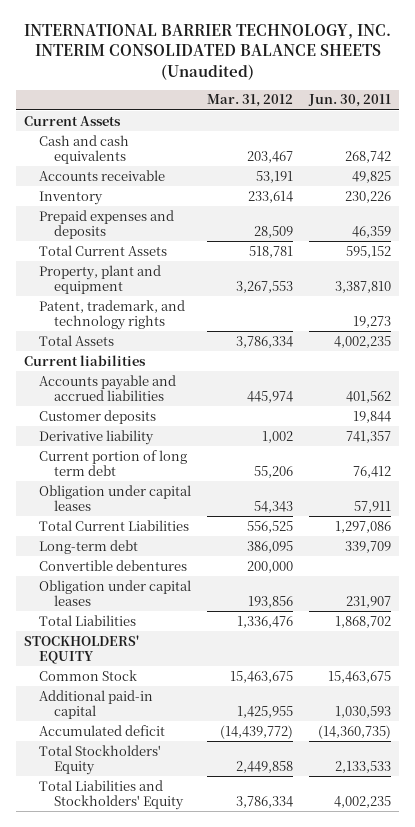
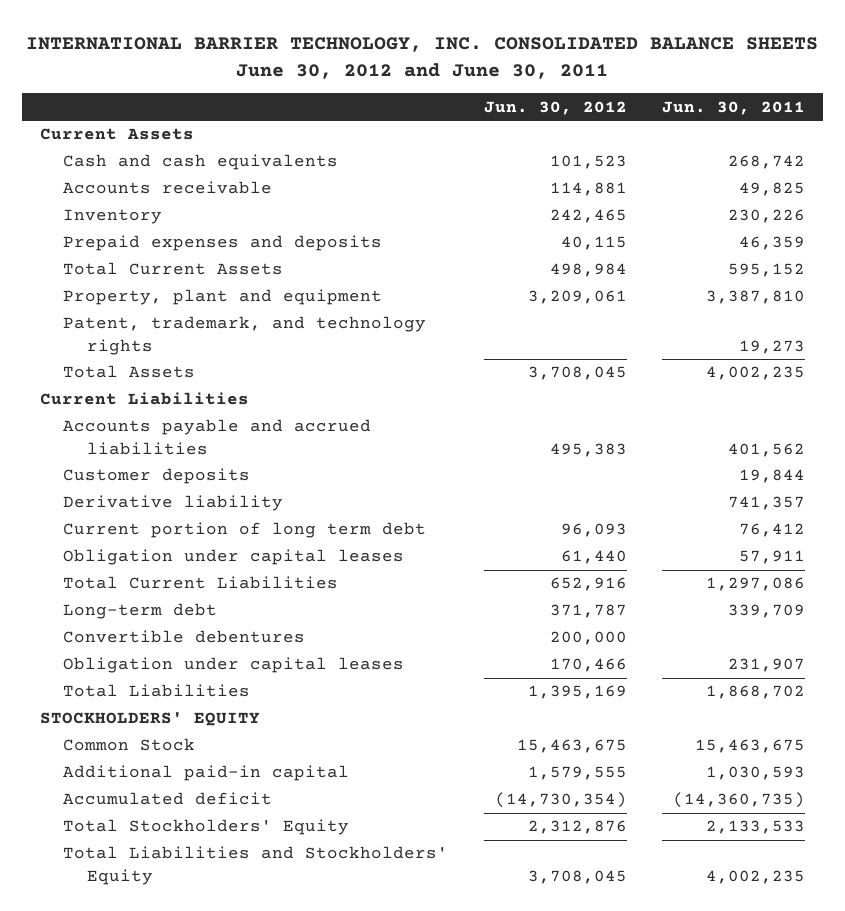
[23,24,391,80] INTERNATIONAL BARRIER TECHNOLOGY, INC. INTERIM CONSOLIDATED BALANCE SHEETS (Unaudited) -> [26,36,819,79] INTERNATIONAL BARRIER TECHNOLOGY, INC. CONSOLIDATED BALANCE SHEETS June 30, 2012 and June 30, 2011
[206,94,293,108] Mar. 31, 2012 -> none
none -> [483,100,627,115] Jun. 30, 2012
[24,354,147,366] Current liabilities -> [39,392,249,406] Current Liabilities

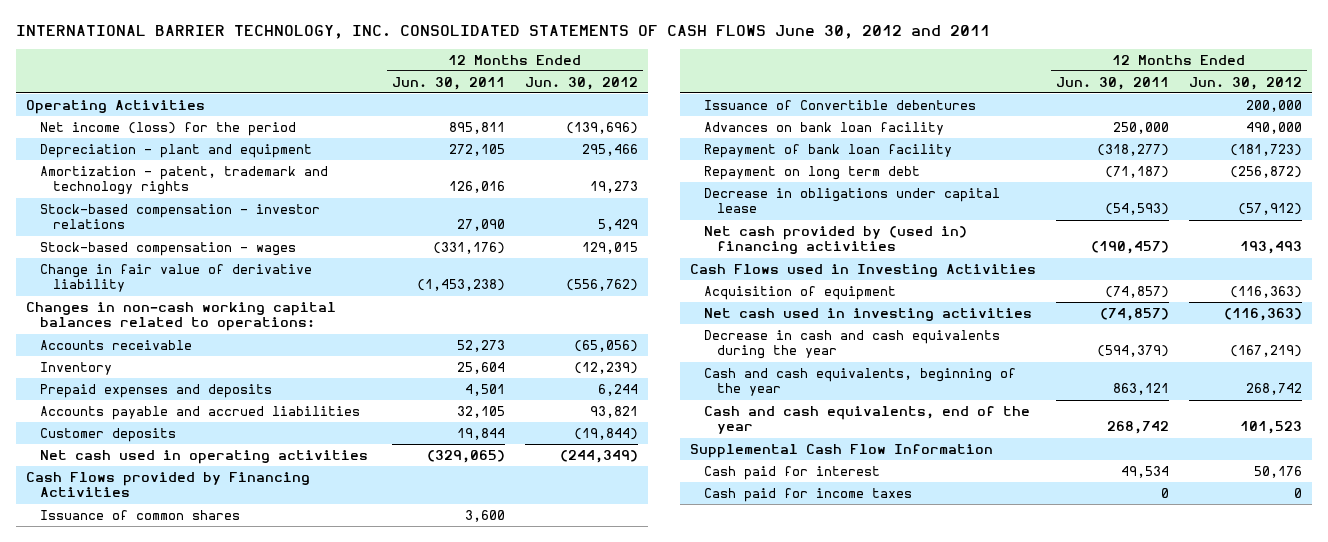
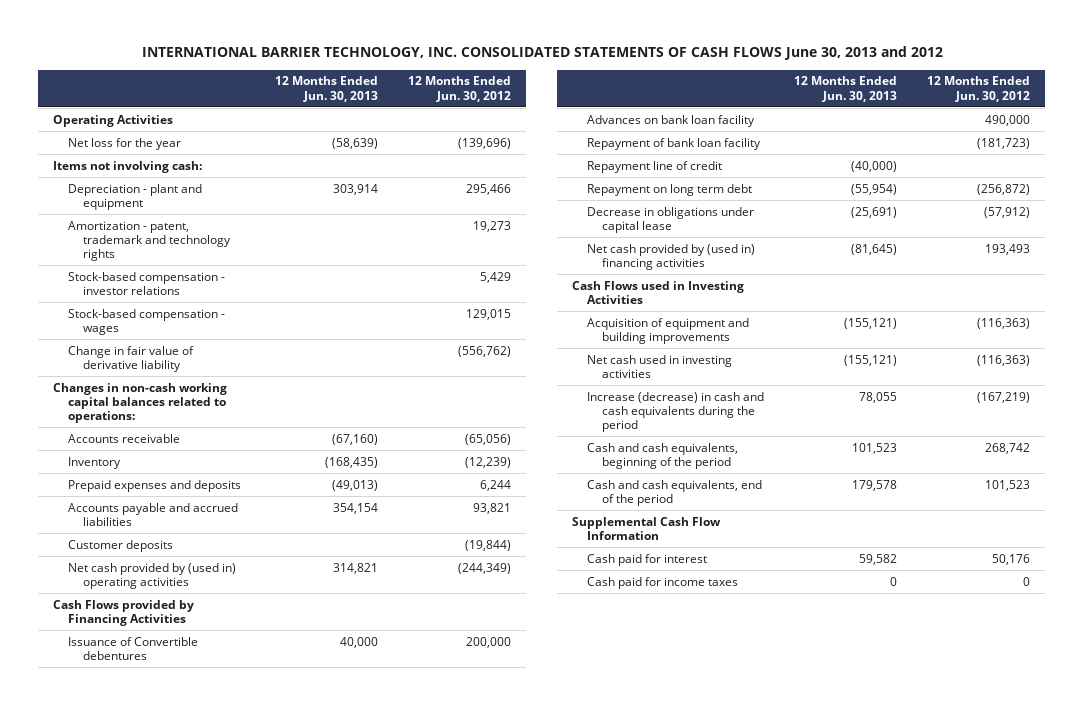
[15,24,990,39] INTERNATIONAL BARRIER TECHNOLOGY, INC. CONSOLIDATED STATEMENTS OF CASH FLOWS June 30, 2012 and 2011 -> [141,46,943,61] INTERNATIONAL BARRIER TECHNOLOGY, INC. CONSOLIDATED STATEMENTS OF CASH FLOWS June 30, 2013 and 2012
[391,76,505,90] Jun. 30, 2011 -> none
none -> [275,76,379,102] 12 Months Ended Jun. 30, 2013
[39,121,296,136] Net income (loss) for the period -> [68,137,182,150] Net loss for the year
none -> [53,160,203,173] Items not involving cash:
[39,449,368,464] Net cash used in operating activities -> [68,562,237,590] Net cash provided by (used in) operating activities
[39,509,240,520] Issuance of common shares -> none
none -> [587,160,723,173] Repayment line of credit
[703,285,896,300] Acquisition of equipment -> [587,317,750,345] Acquisition of equipment and building improvements
[703,329,1000,360] Decrease in cash and cash equivalents during the year -> [587,391,765,433] Increase (decrease) in cash and cash equivalents during the period
[703,367,1016,397] Cash and cash equivalents, beginning of the year -> [587,442,739,470] Cash and cash equivalents, beginning of the period
[703,405,1030,435] Cash and cash equivalents, end of the year -> [587,479,763,507] Cash and cash equivalents, end of the period

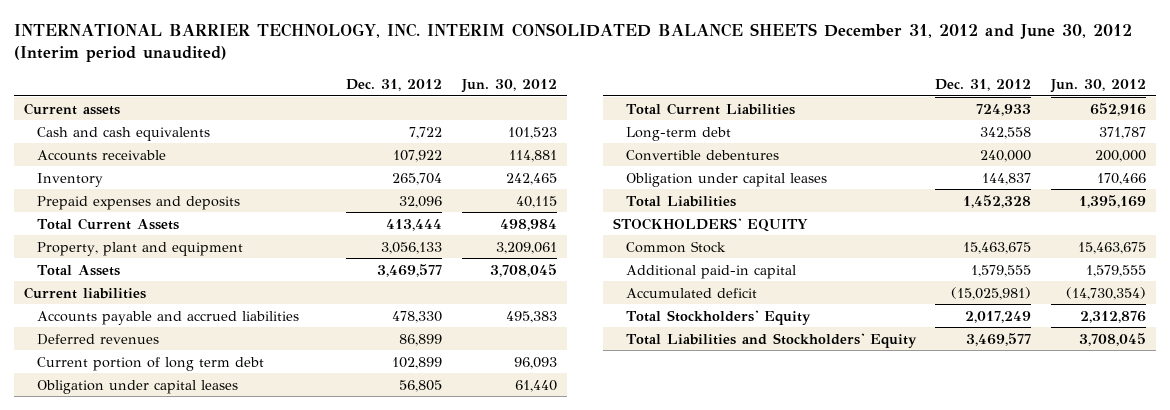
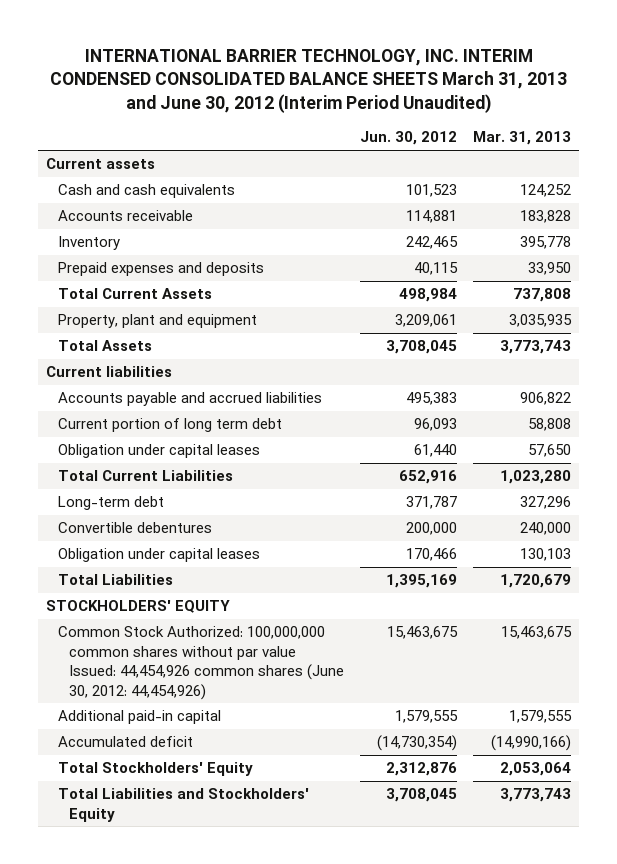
[13,22,1132,63] INTERNATIONAL BARRIER TECHNOLOGY, INC. INTERIM CONSOLIDATED BALANCE SHEETS December 31, 2012 and June 30, 2012 (Interim period unaudited) -> [49,48,567,113] INTERNATIONAL BARRIER TECHNOLOGY, INC. INTERIM CONDENSED CONSOLIDATED BALANCE SHEETS March 31, 2013 and June 30, 2012 (Interim Period Unaudited)
[346,78,443,91] Dec. 31, 2012 -> none
none -> [473,131,572,146] Mar. 31, 2013
[36,333,159,345] Deferred revenues -> none
[625,240,726,253] Common Stock -> [57,626,345,700] Common Stock Authorized: 100,000,000 common shares without par value Issued: 44,454,926 common shares (June 30, 2012: 44,454,926)

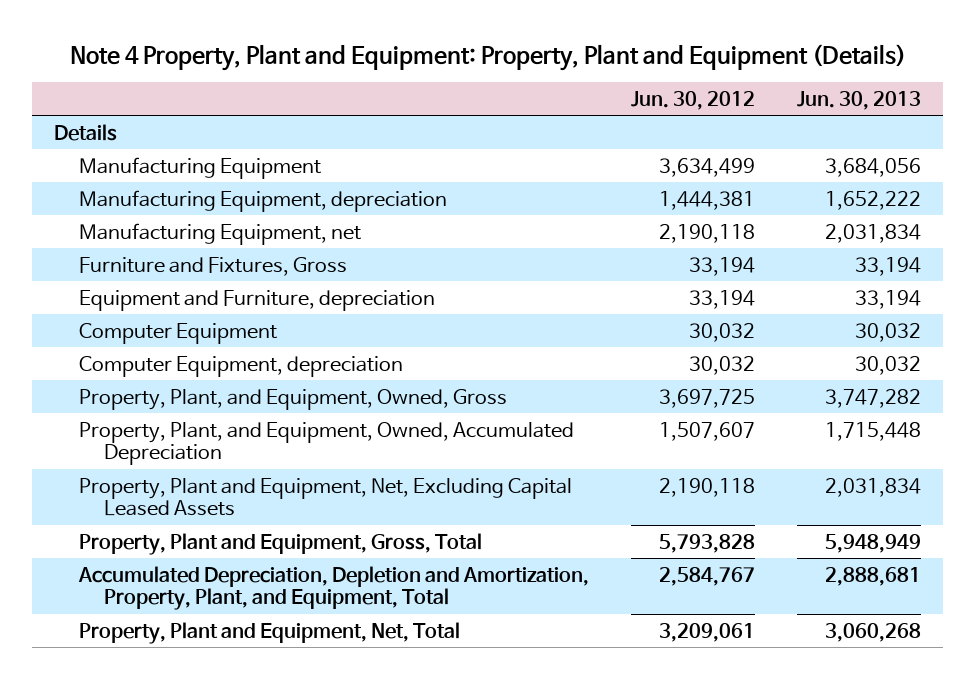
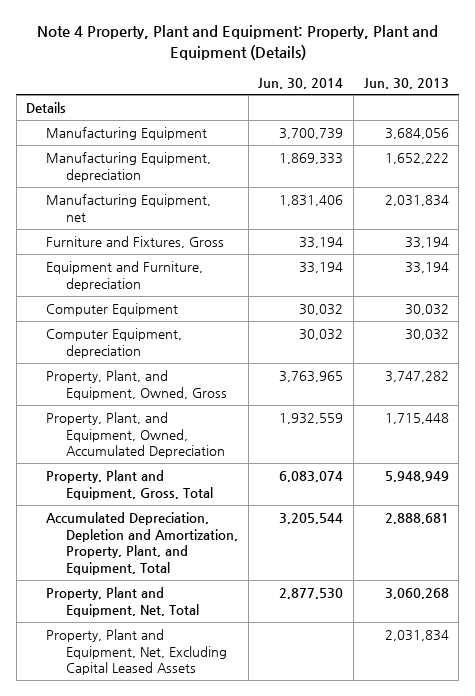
[631,90,756,110] Jun. 30, 2012 -> none
none -> [258,77,344,89] Jun. 30, 2014
[78,477,572,516] Property, Plant and Equipment, Net, Excluding Capital Leased Assets -> [46,628,228,676] Property, Plant and Equipment, Net, Excluding Capital Leased Assets

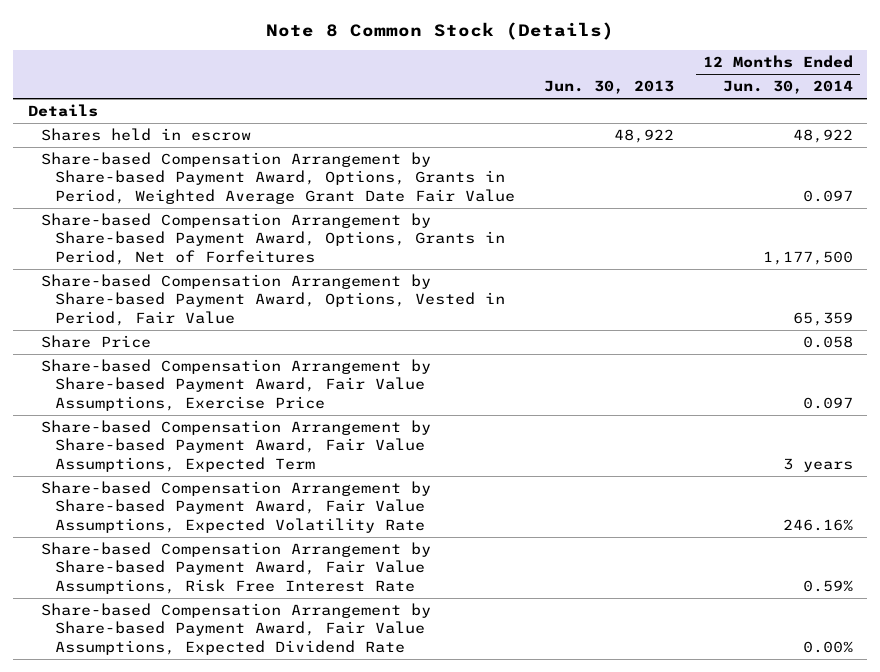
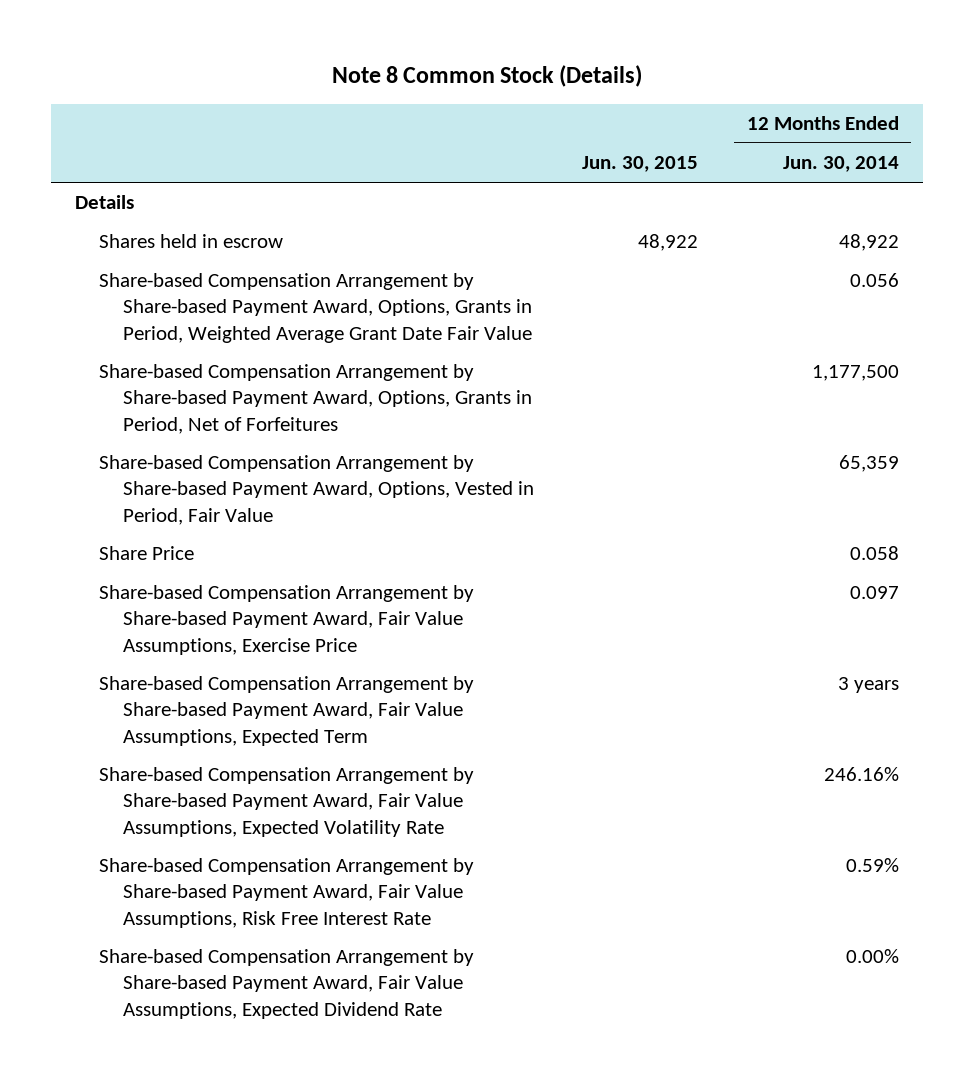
[544,80,675,95] Jun. 30, 2013 -> none
none -> [582,156,699,173] Jun. 30, 2015
[802,189,853,202] 0.097 -> [849,273,899,288] 0.056

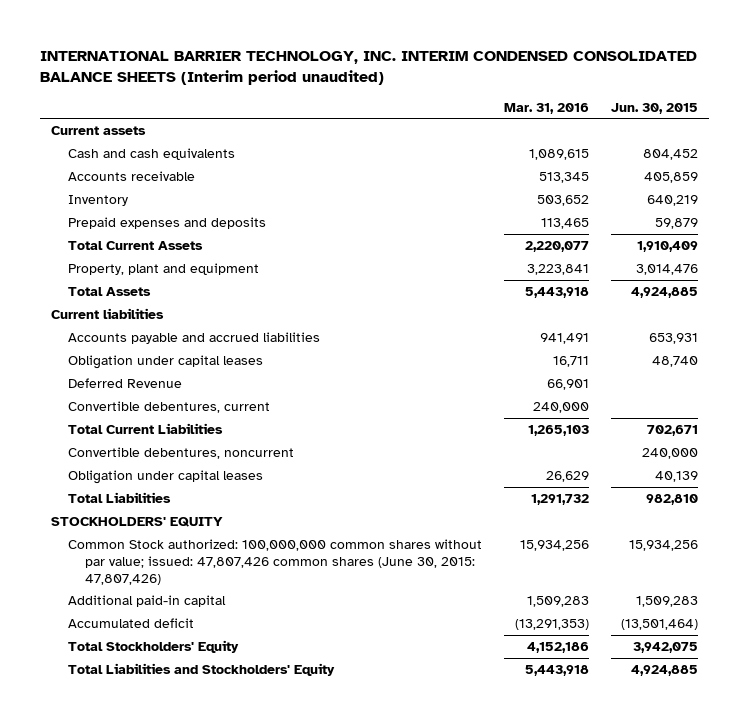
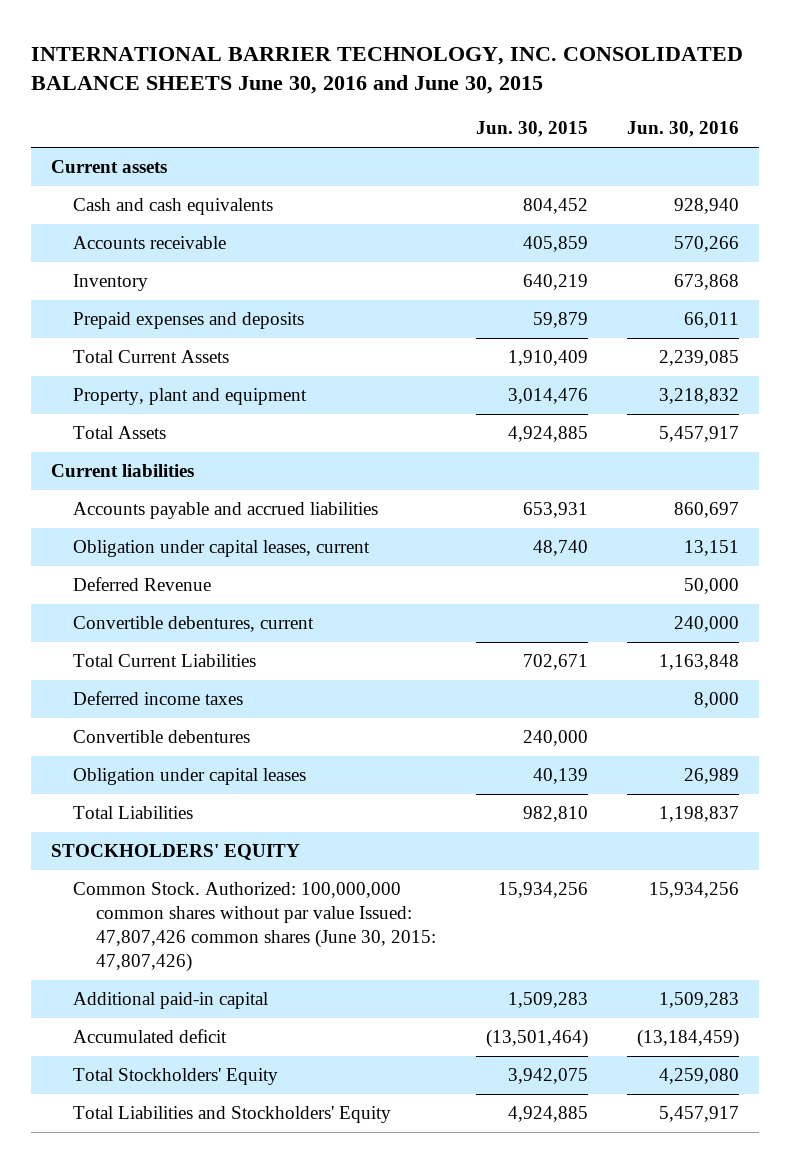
[40,51,698,86] INTERNATIONAL BARRIER TECHNOLOGY, INC. INTERIM CONDENSED CONSOLIDATED BALANCE SHEETS (Interim period unaudited) -> [31,46,744,95] INTERNATIONAL BARRIER TECHNOLOGY, INC. CONSOLIDATED BALANCE SHEETS June 30, 2016 and June 30, 2015
[503,102,589,114] Mar. 31, 2016 -> none
none -> [627,121,740,138] Jun. 30, 2016
[68,354,264,369] Obligation under capital leases -> [73,540,371,558] Obligation under capital leases, current
none -> [73,691,244,706] Deferred income taxes
[68,446,295,459] Convertible debentures, noncurrent -> [73,730,251,744] Convertible debentures
[68,538,483,585] Common Stock authorized: 100,000,000 common shares without par value; issued: 47,807,426 common shares (June 30, 2015: 47,807,426) -> [73,882,436,973] Common Stock. Authorized: 100,000,000 common shares without par value Issued: 47,807,426 common shares (June 30, 2015: 47,807,426)

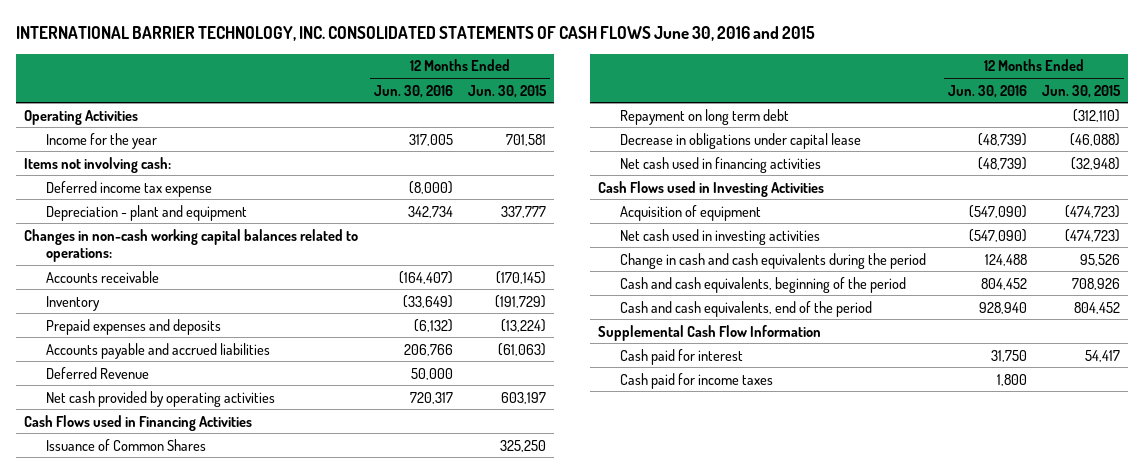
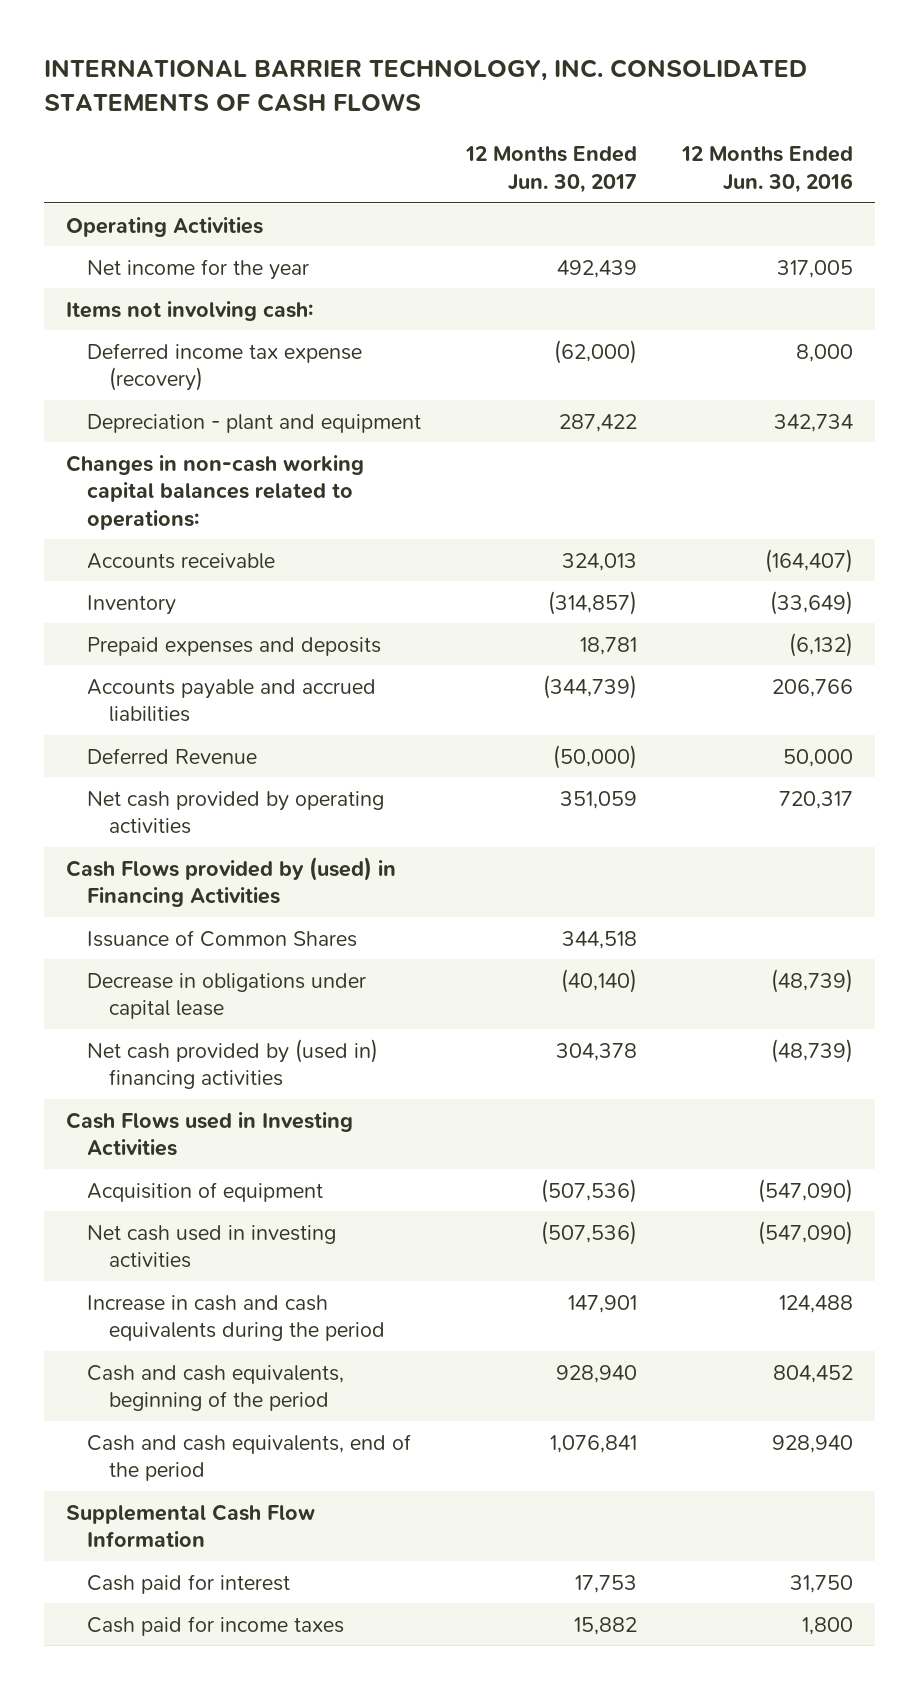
[16,26,816,42] INTERNATIONAL BARRIER TECHNOLOGY, INC. CONSOLIDATED STATEMENTS OF CASH FLOWS June 30, 2016 and 2015 -> [43,59,807,113] INTERNATIONAL BARRIER TECHNOLOGY, INC. CONSOLIDATED STATEMENTS OF CASH FLOWS
[468,84,548,98] Jun. 30, 2015 -> none
none -> [465,146,638,194] 12 Months Ended Jun. 30, 2017
[45,132,157,149] Income for the year -> [87,258,310,280] Net income for the year
[45,180,212,197] Deferred income tax expense -> [87,342,363,392] Deferred income tax expense (recovery)
[408,180,453,194] (8,000) -> [795,343,853,362] 8,000
[24,414,253,431] Cash Flows used in Financing Activities -> [65,856,396,908] Cash Flows provided by (used) in Financing Activities
[619,108,789,125] Repayment on long term debt -> none
[619,156,821,173] Net cash used in financing activities -> [87,1038,379,1090] Net cash provided by (used in) financing activities
[619,252,926,269] Change in cash and cash equivalents during the period -> [87,1294,386,1342] Increase in cash and cash equivalents during the period

